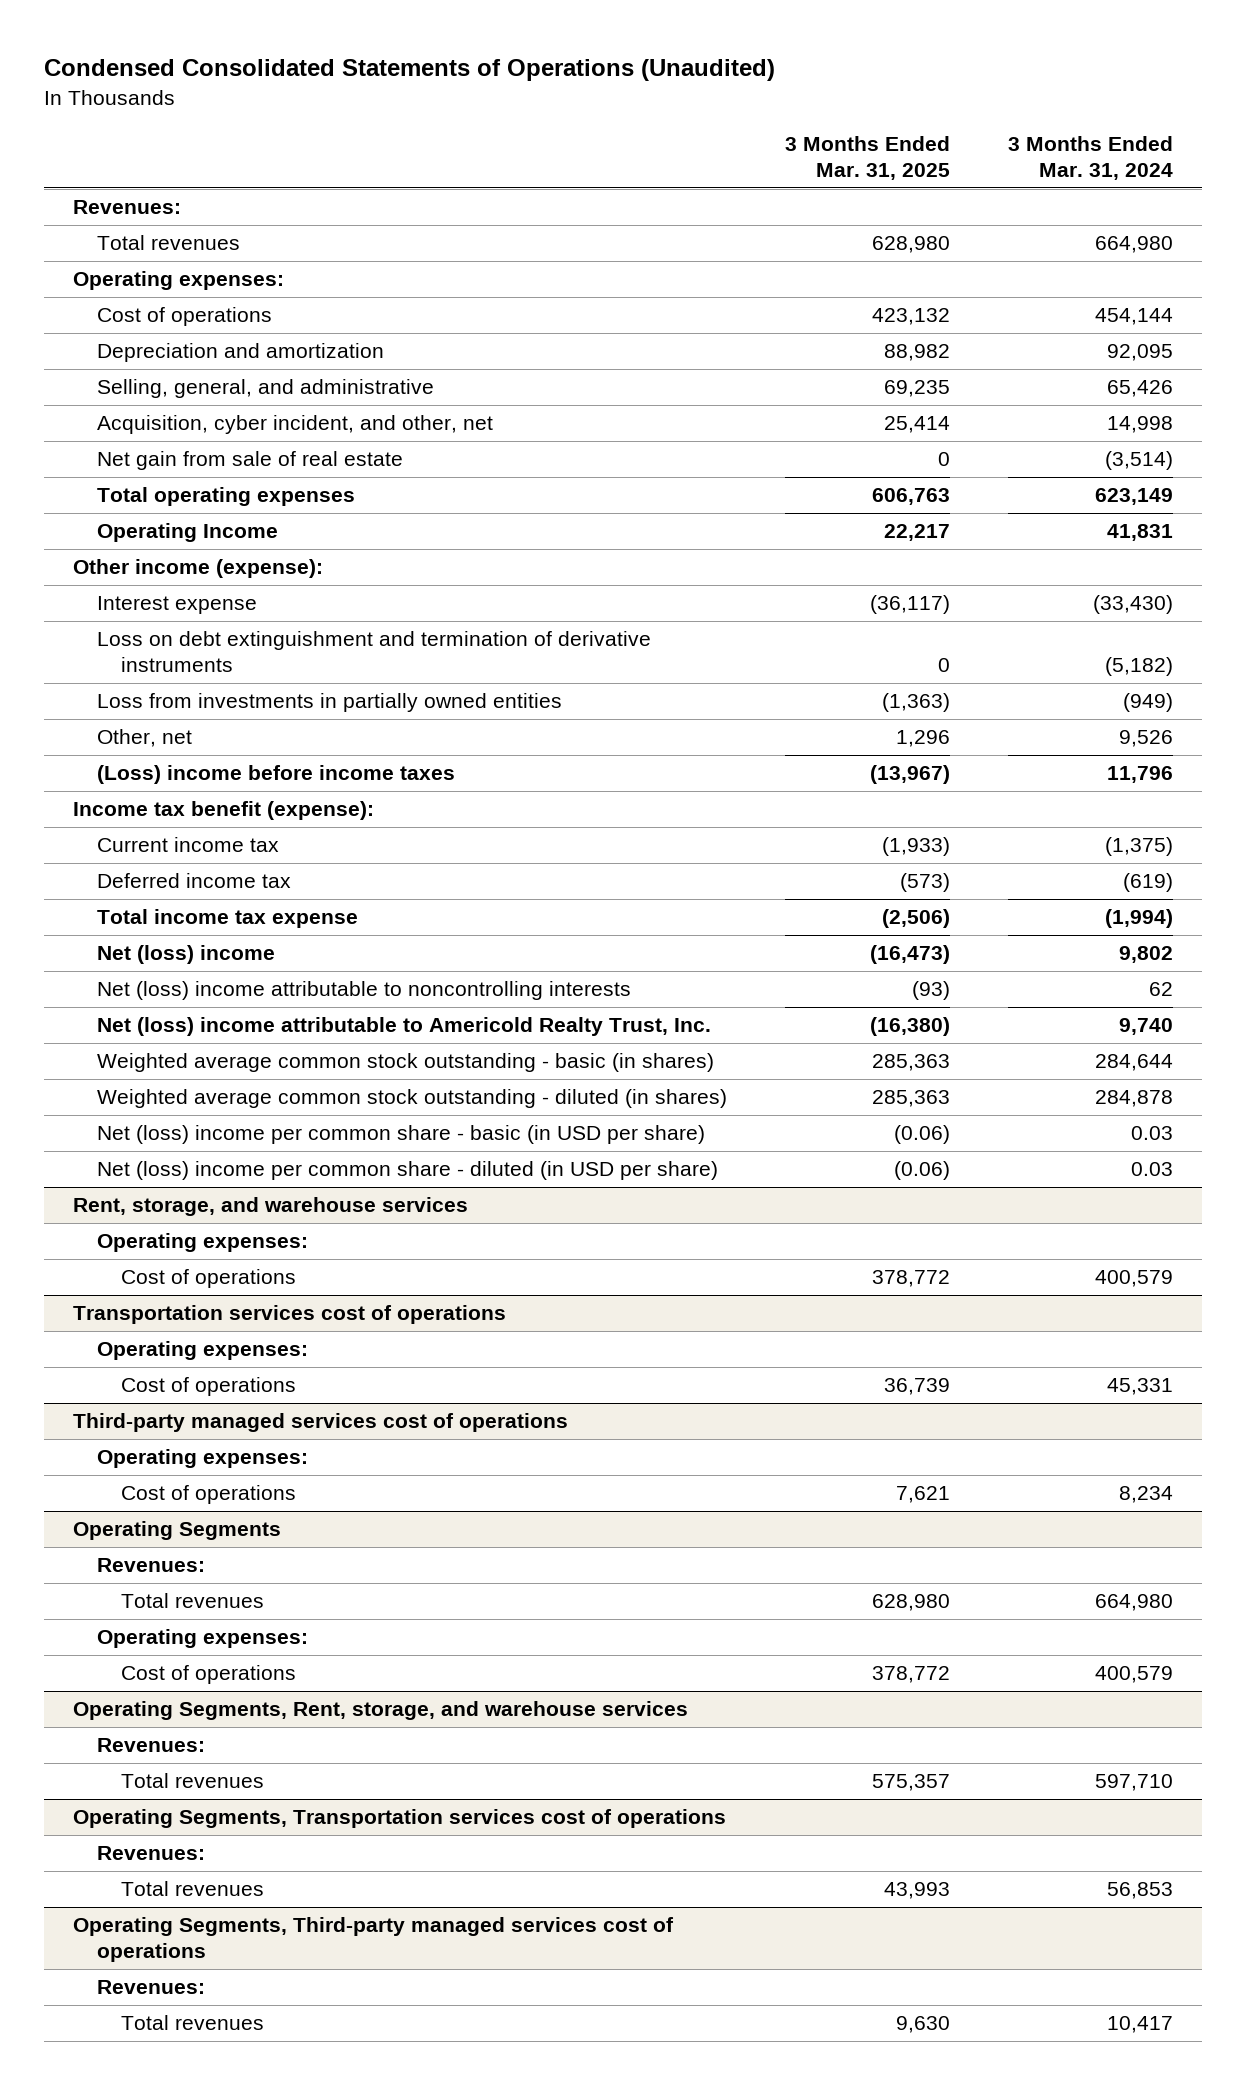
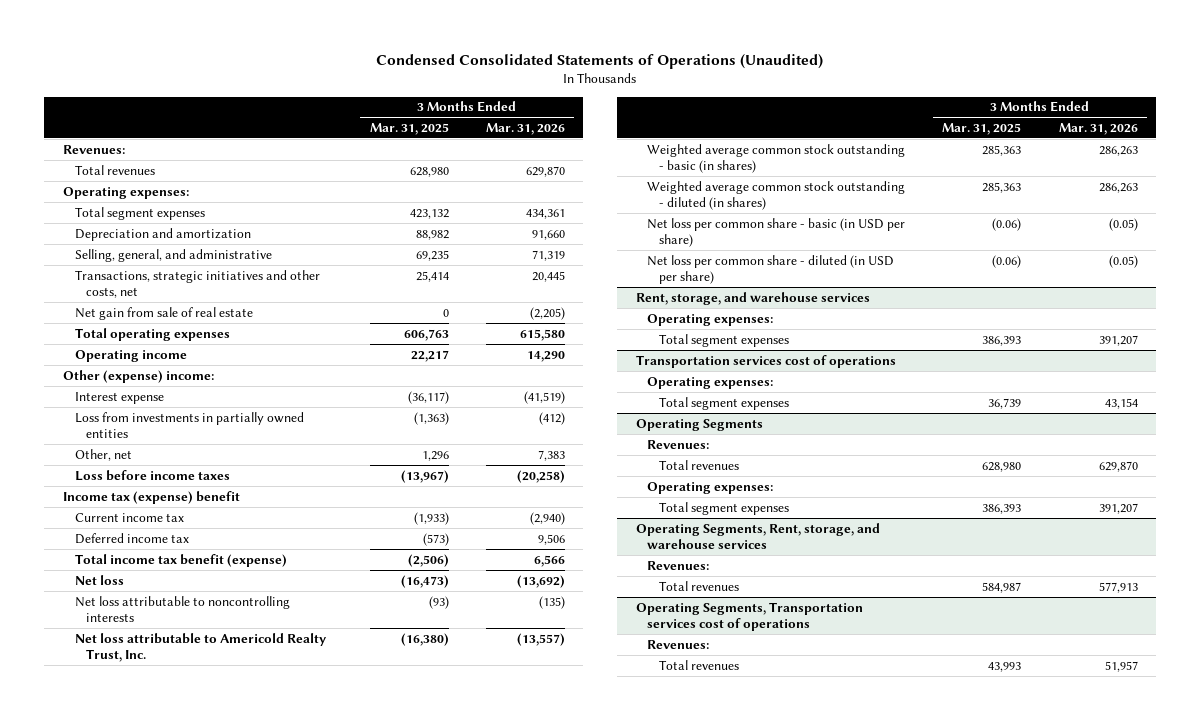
[1008,135,1174,181] 3 Months Ended Mar. 31, 2024 -> none
none -> [485,123,565,136] Mar. 31, 2026
[96,307,272,327] Cost of operations -> [74,206,205,220] Total segment expenses
[96,415,493,435] Acquisition, cyber incident, and other, net -> [74,269,320,299] Transactions, strategic initiatives and other costs, net
[96,523,278,543] Operating Income -> [74,349,187,362] Operating income
[72,559,323,579] Other income (expense): -> [62,369,214,383] Other (expense) income:
[96,631,651,673] Loss on debt extinguishment and termination of derivative instruments -> none
[96,765,455,785] (Loss) income before income taxes -> [74,469,230,481] Loss before income taxes
[72,801,374,821] Income tax benefit (expense): -> [62,490,240,504] Income tax (expense) benefit
[96,909,358,929] Total income tax expense -> [74,553,287,567] Total income tax benefit (expense)
[96,945,275,965] Net (loss) income -> [74,574,124,585] Net loss
[96,981,631,1001] Net (loss) income attributable to noncontrolling interests -> [74,595,290,623] Net loss attributable to noncontrolling interests
[96,1017,711,1037] Net (loss) income attributable to Americold Realty Trust, Inc. -> [74,632,326,663] Net loss attributable to Americold Realty Trust, Inc.
[96,1125,705,1145] Net (loss) income per common share - basic (in USD per share) -> [647,217,906,248] Net loss per common share - basic (in USD per share)
[96,1161,718,1181] Net (loss) income per common share - diluted (in USD per share) -> [647,254,895,285] Net loss per common share - diluted (in USD per share)
[120,1269,296,1289] Cost of operations -> none
none -> [659,333,790,347] Total segment expenses
[72,1413,568,1433] Third-party managed services cost of operations -> none
[96,1449,308,1469] Operating expenses: -> none
[120,1485,296,1505] Cost of operations -> none
[120,1377,296,1397] Cost of operations -> [659,396,790,410] Total segment expenses
[120,1665,296,1685] Cost of operations -> none
none -> [659,501,790,515] Total segment expenses
[872,1774,951,1792] 575,357 -> [982,581,1022,593] 584,987
[72,1917,674,1963] Operating Segments, Third-party managed services cost of operations -> none
[96,1980,205,1995] Revenues: -> none
[120,2015,264,2031] Total revenues -> none

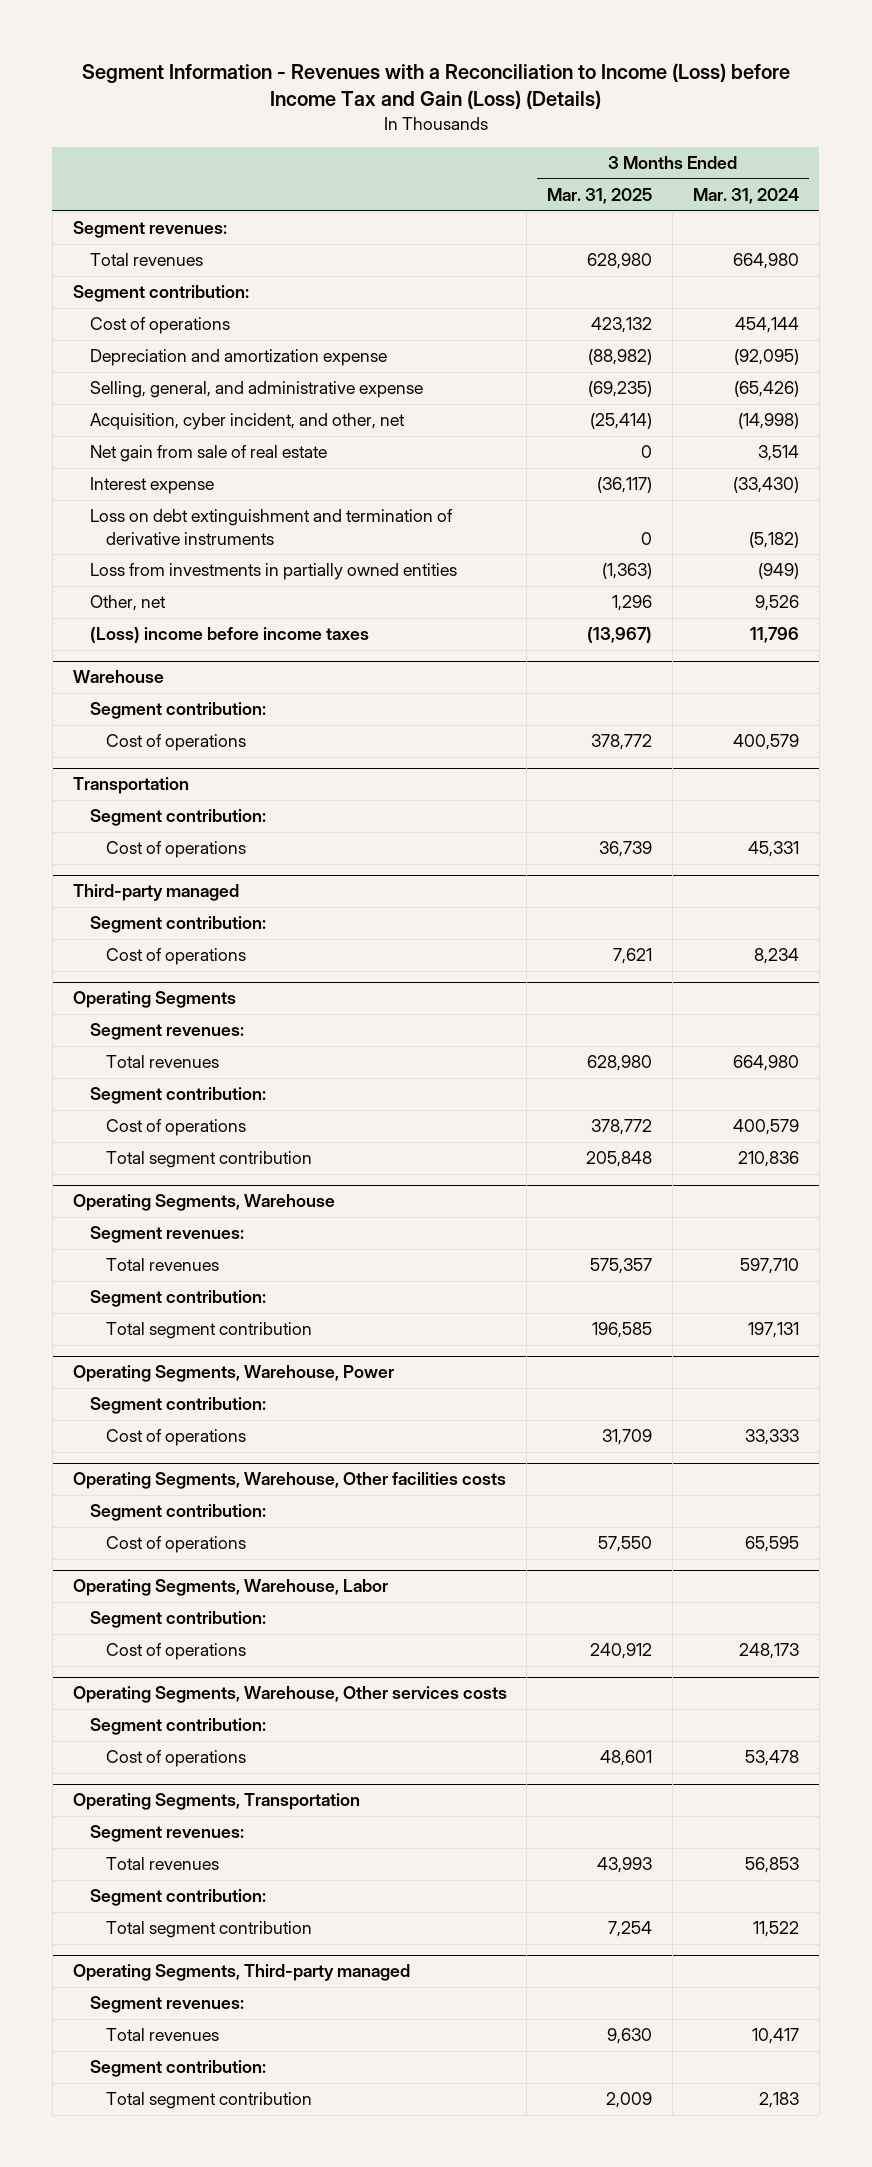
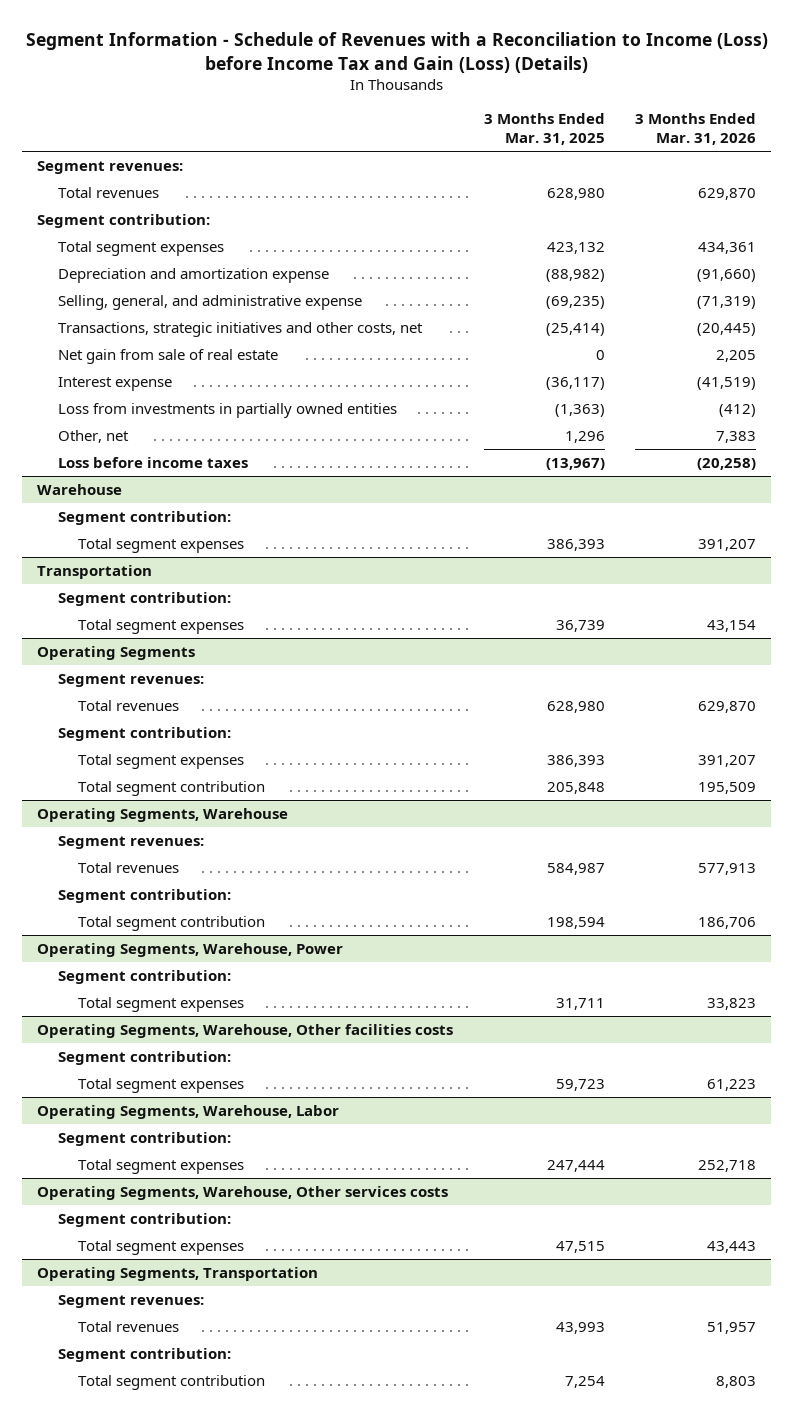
[81,63,790,110] Segment Information - Revenues with a Reconciliation to Income (Loss) before Income Tax and Gain (Loss) (Details) -> [25,31,768,73] Segment Information - Schedule of Revenues with a Reconciliation to Income (Loss) before Income Tax and Gain (Loss) (Details)
[692,188,799,205] Mar. 31, 2024 -> none
none -> [635,113,757,146] 3 Months Ended Mar. 31, 2026
[89,317,230,335] Cost of operations -> [57,241,224,257] Total segment expenses
[89,413,405,431] Acquisition, cyber incident, and other, net -> [57,322,423,338] Transactions, strategic initiatives and other costs, net
[89,509,453,545] Loss on debt extinguishment and termination of derivative instruments -> none
[89,627,369,644] (Loss) income before income taxes -> [57,457,248,469] Loss before income taxes
[106,734,247,752] Cost of operations -> none
none -> [78,538,245,554] Total segment expenses
[72,884,239,902] Third-party managed -> none
[89,916,266,934] Segment contribution: -> none
[106,948,247,966] Cost of operations -> none
[106,841,247,859] Cost of operations -> [78,619,245,635] Total segment expenses
[106,1119,247,1137] Cost of operations -> none
none -> [78,754,245,770] Total segment expenses
[590,1258,653,1275] 575,357 -> [546,863,605,876] 584,987
[592,1322,653,1339] 196,585 -> [546,917,605,930] 198,594
[106,1429,247,1447] Cost of operations -> none
none -> [78,997,245,1013] Total segment expenses
[106,1536,247,1554] Cost of operations -> none
none -> [78,1078,245,1094] Total segment expenses
[106,1643,247,1661] Cost of operations -> none
none -> [78,1159,245,1175] Total segment expenses
[106,1750,247,1768] Cost of operations -> none
none -> [78,1240,245,1256] Total segment expenses
[72,1964,410,1982] Operating Segments, Third-party managed -> none
[89,1996,244,2014] Segment revenues: -> none
[106,2028,220,2042] Total revenues -> none
[89,2060,266,2078] Segment contribution: -> none
[106,2092,313,2110] Total segment contribution -> none

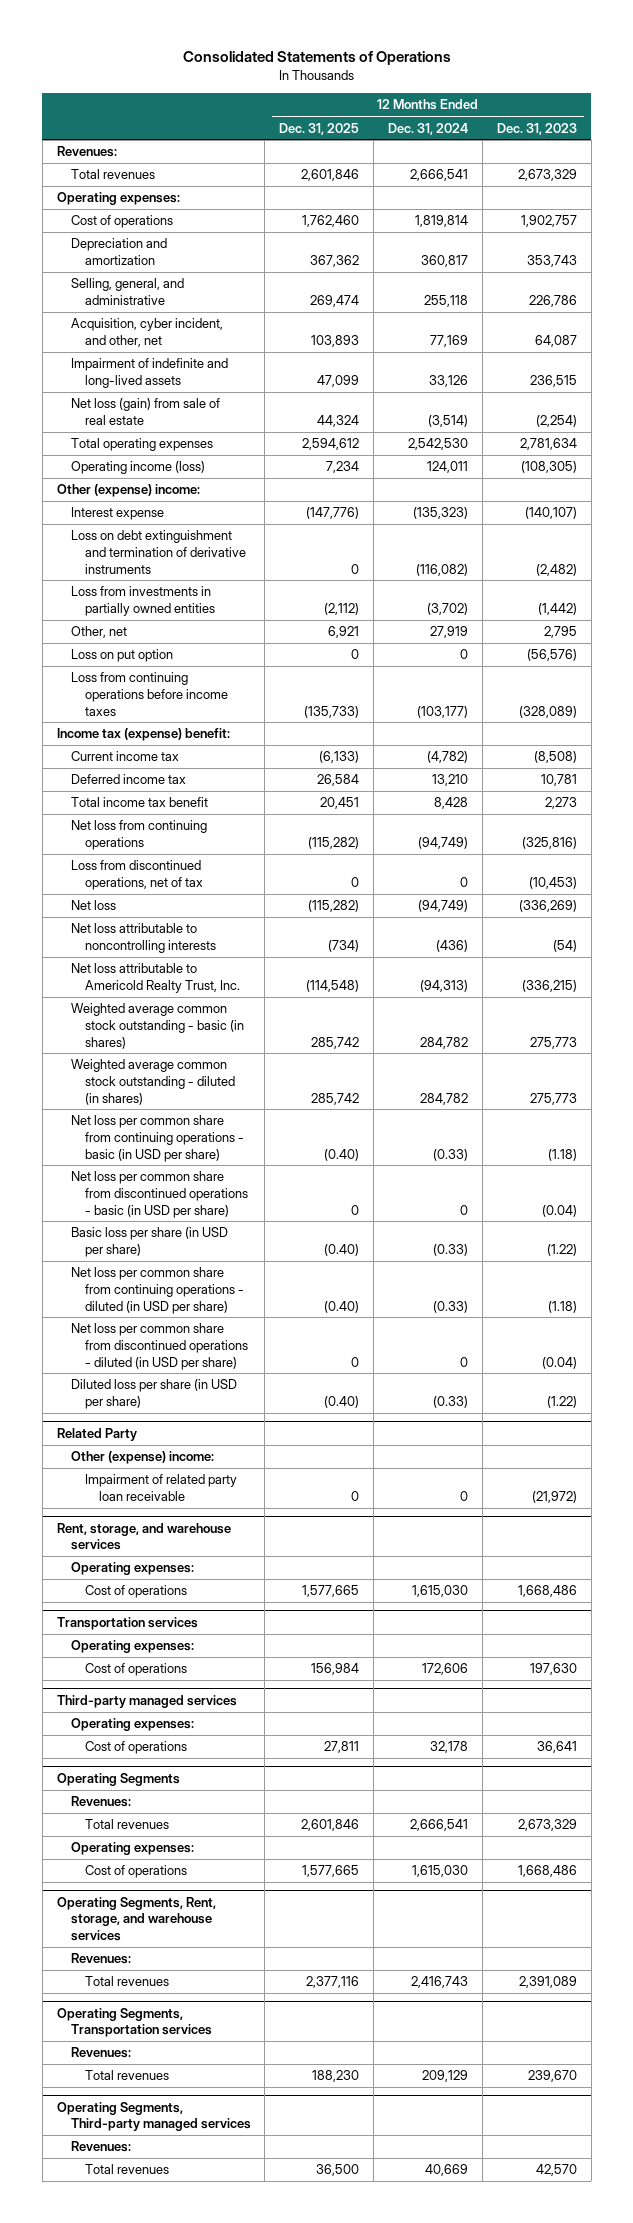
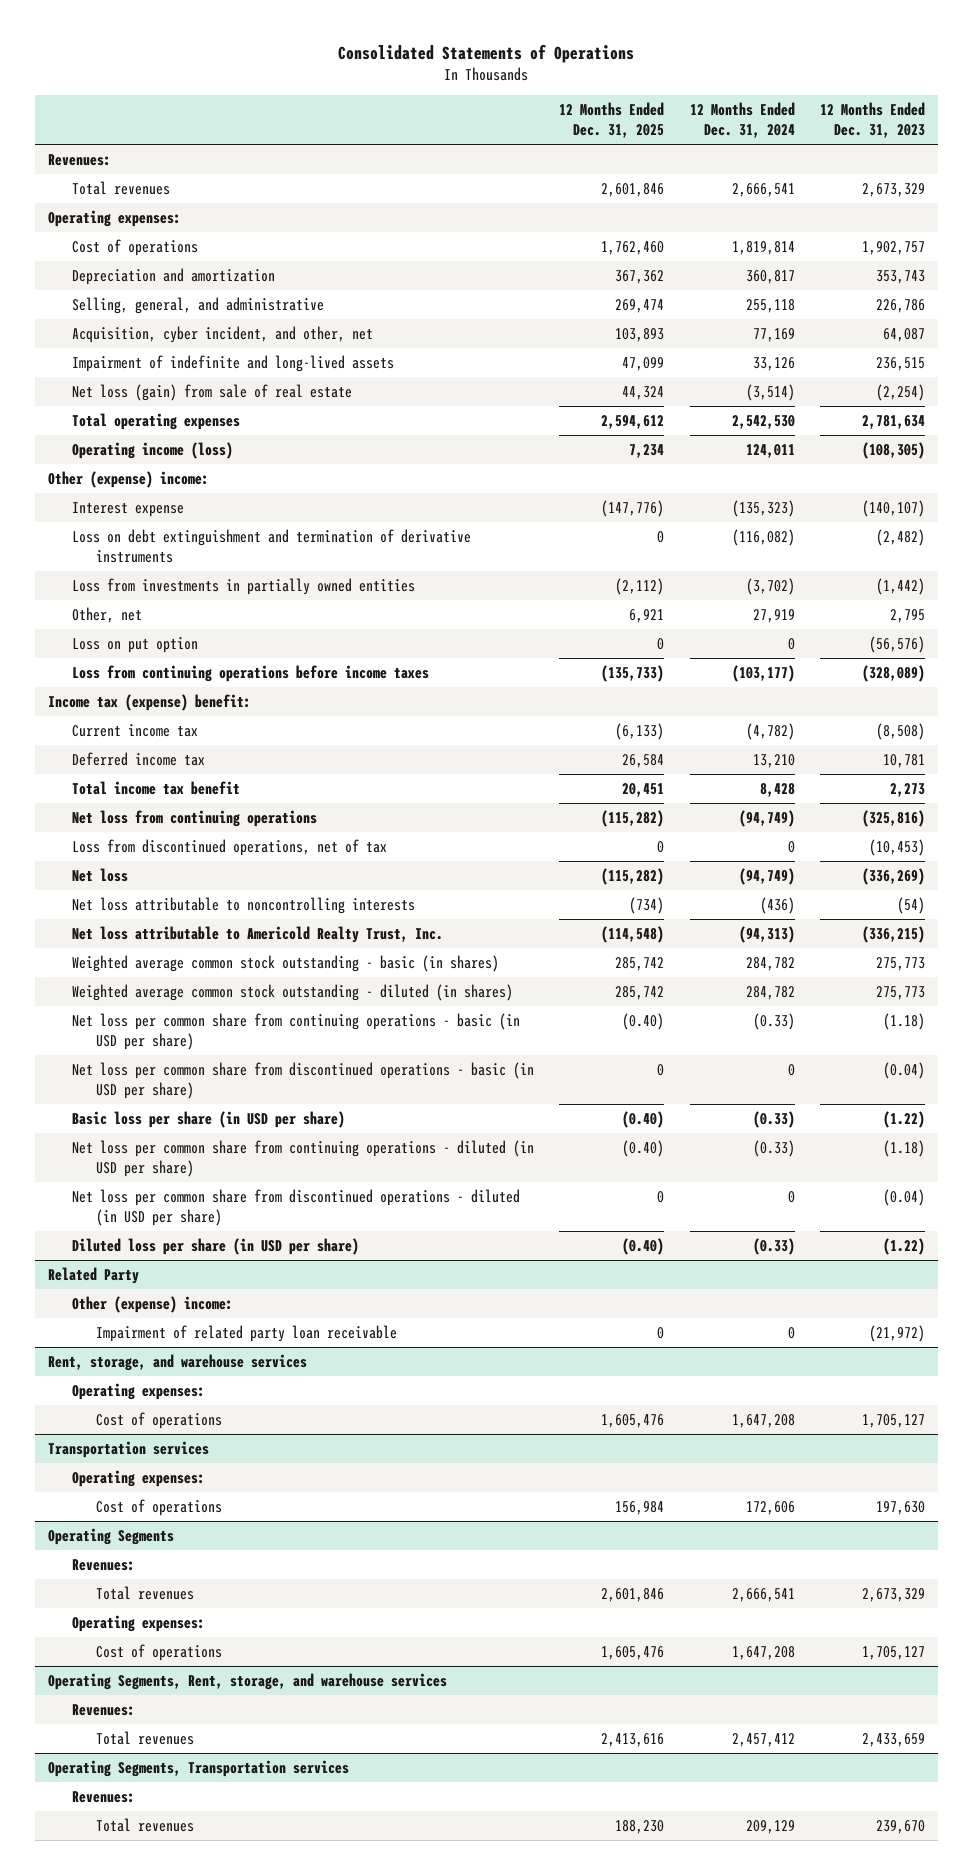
[302,1585,360,1598] 1,577,665 -> [601,1414,665,1429] 1,605,476
[412,1585,469,1598] 1,615,030 -> [731,1414,795,1429] 1,647,208
[517,1585,577,1598] 1,668,486 -> [861,1414,925,1429] 1,705,127
[56,1694,237,1708] Third-party managed services -> none
[70,1718,194,1732] Operating expenses: -> none
[84,1741,187,1755] Cost of operations -> none
[302,1865,360,1878] 1,577,665 -> [601,1646,665,1661] 1,605,476
[412,1865,469,1878] 1,615,030 -> [731,1646,795,1661] 1,647,208
[517,1865,577,1878] 1,668,486 -> [861,1646,925,1661] 1,705,127
[306,1976,360,1989] 2,377,116 -> [601,1733,665,1748] 2,413,616
[411,1976,469,1989] 2,416,743 -> [731,1733,795,1748] 2,457,412
[518,1976,577,1989] 2,391,089 -> [861,1733,925,1748] 2,433,659
[56,2101,251,2132] Operating Segments, Third-party managed services -> none
[70,2141,131,2153] Revenues: -> none
[84,2164,169,2175] Total revenues -> none

